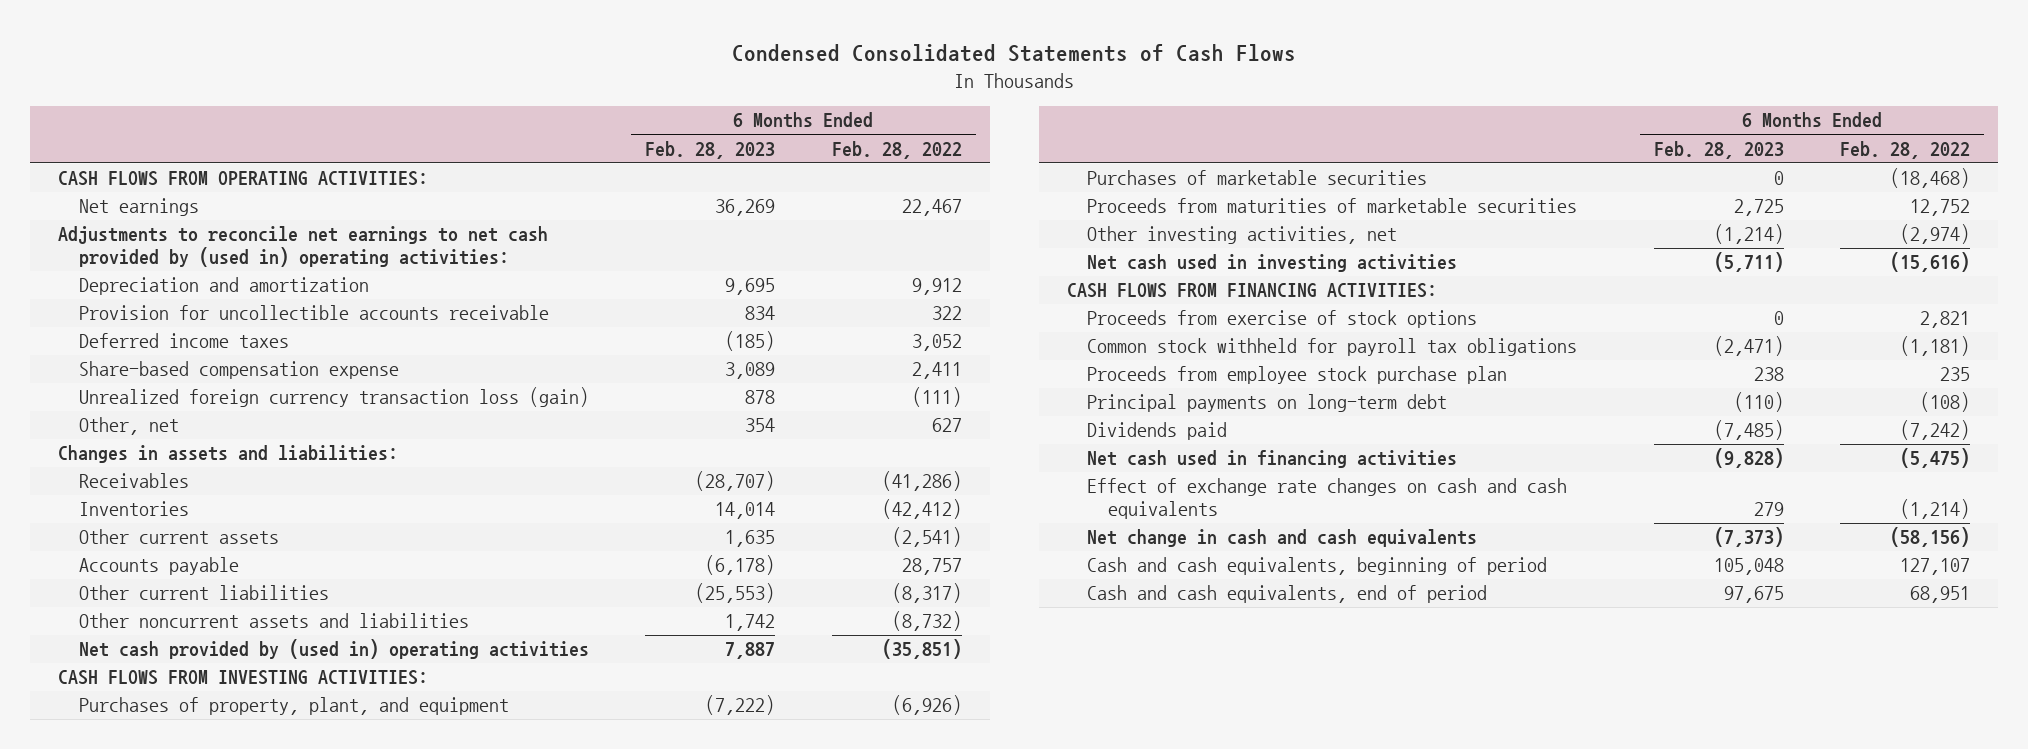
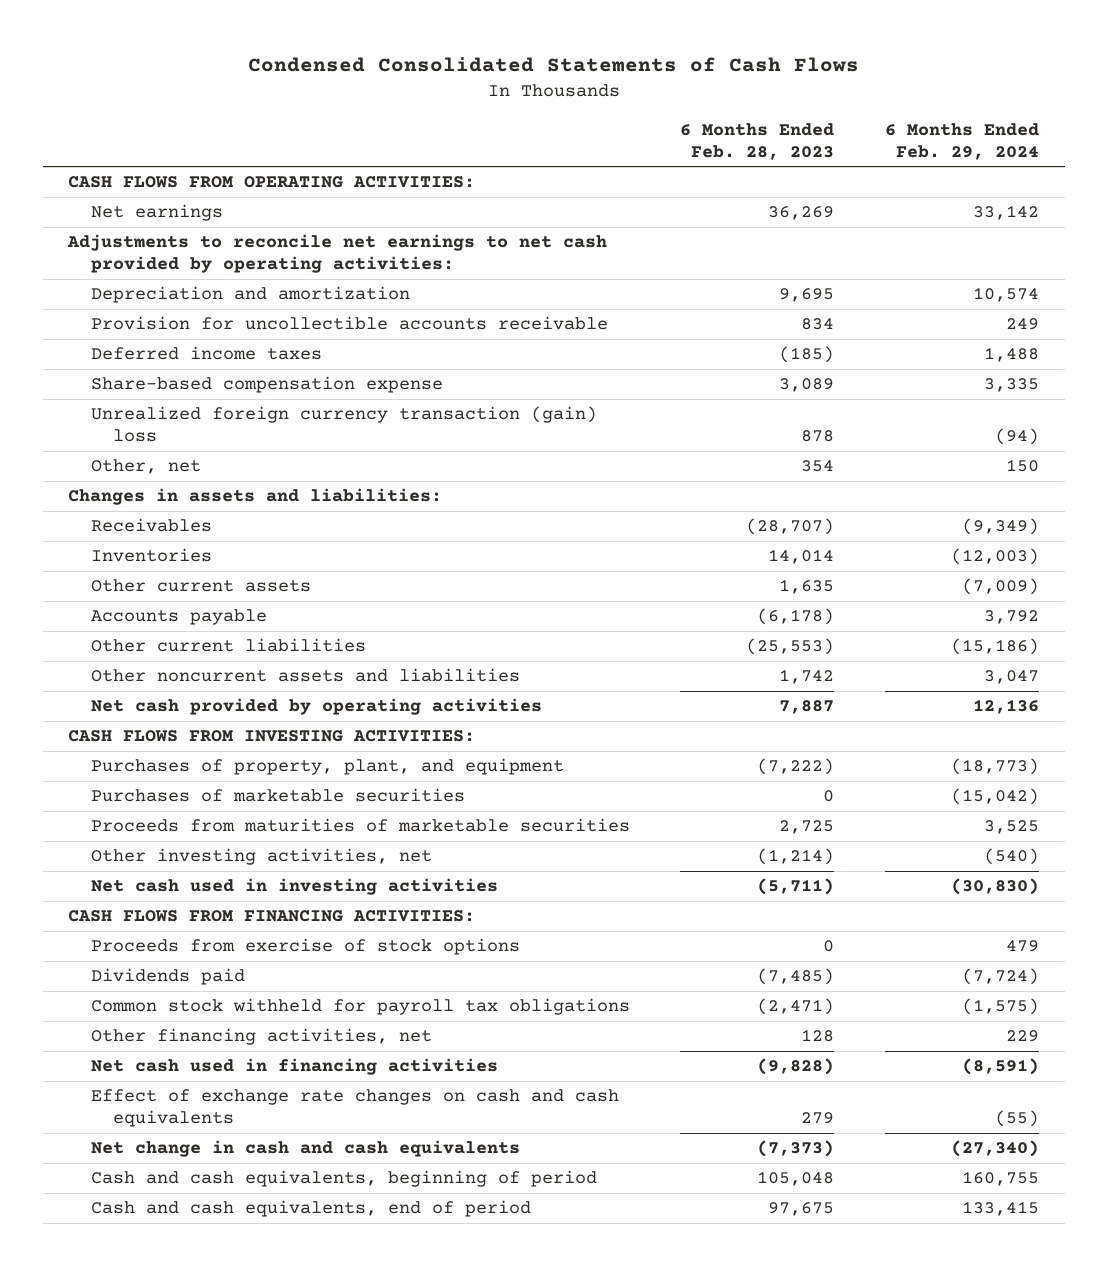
[831,140,962,159] Feb. 28, 2022 -> none
none -> [885,122,1040,160] 6 Months Ended Feb. 29, 2024
[58,226,549,268] Adjustments to reconcile net earnings to net cash provided by (used in) operating activities: -> [67,234,608,274] Adjustments to reconcile net earnings to net cash provided by operating activities:
[78,387,589,408] Unrealized foreign currency transaction loss (gain) -> [90,406,597,443] Unrealized foreign currency transaction (gain) loss
[78,639,589,660] Net cash provided by (used in) operating activities -> [90,698,542,716] Net cash provided by operating activities
[1087,366,1508,385] Proceeds from employee stock purchase plan -> none
[1087,394,1448,413] Principal payments on long-term debt -> none
[1087,338,1578,357] Common stock withheld for payroll tax obligations -> [90,998,630,1016] Common stock withheld for payroll tax obligations
none -> [90,1028,432,1046] Other financing activities, net

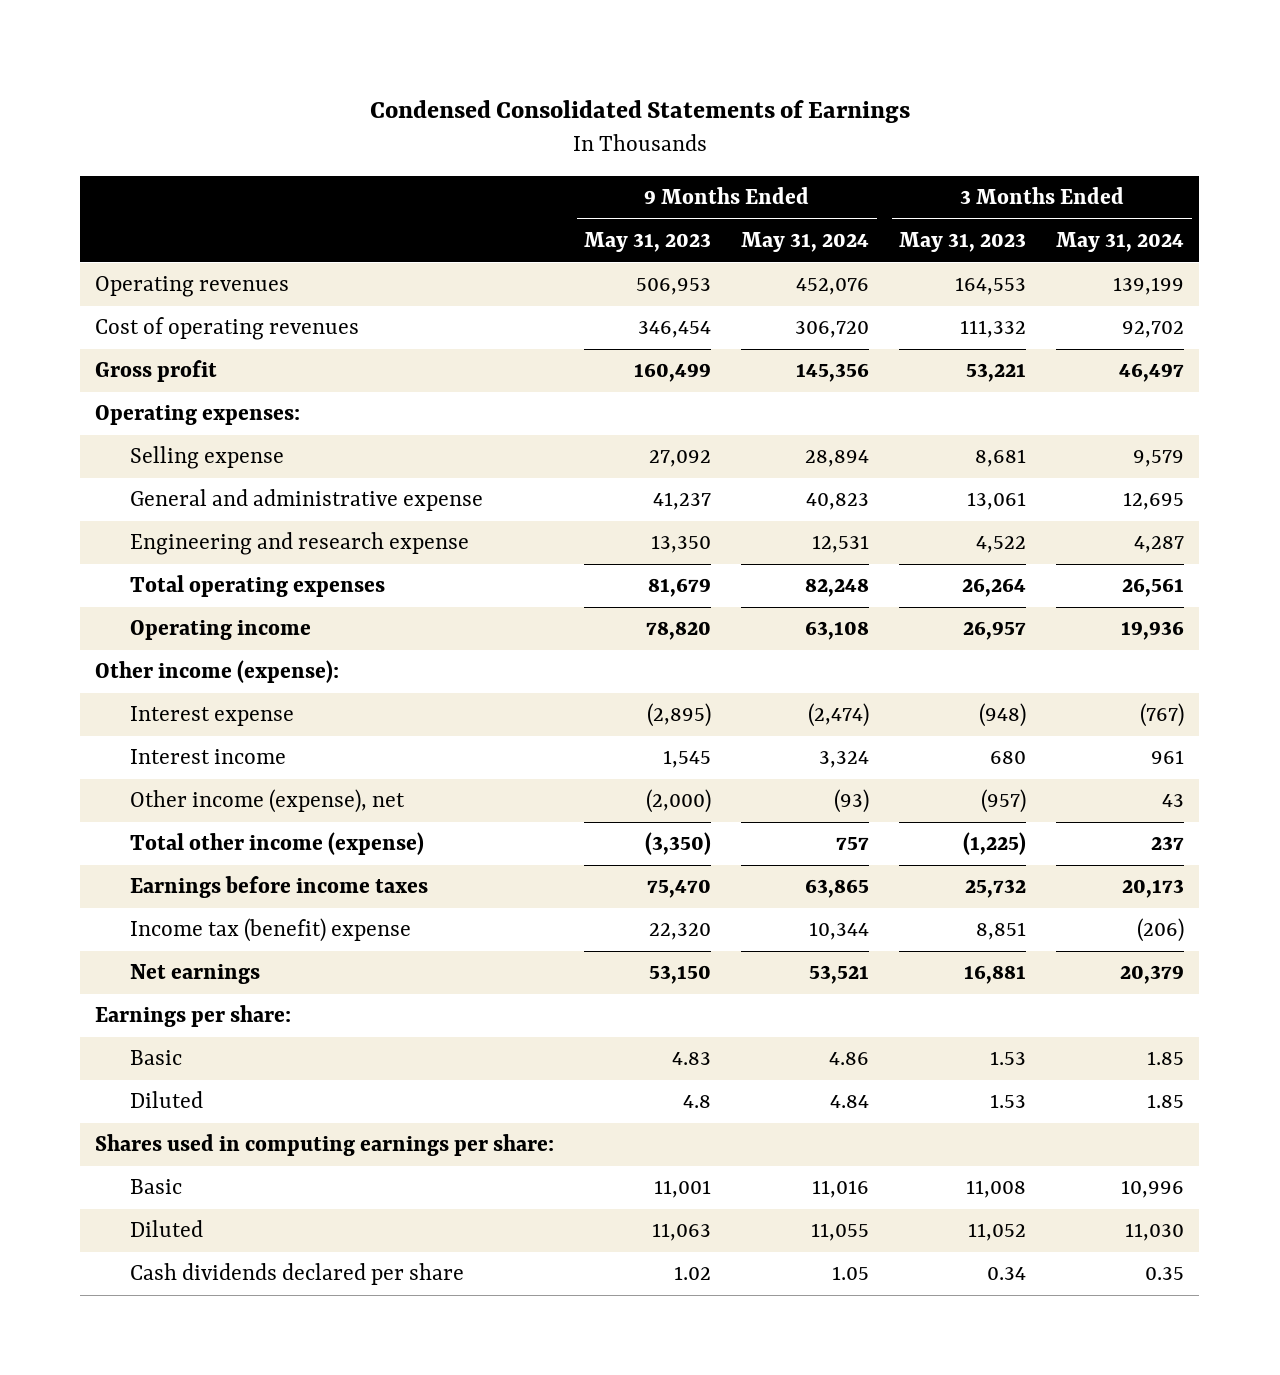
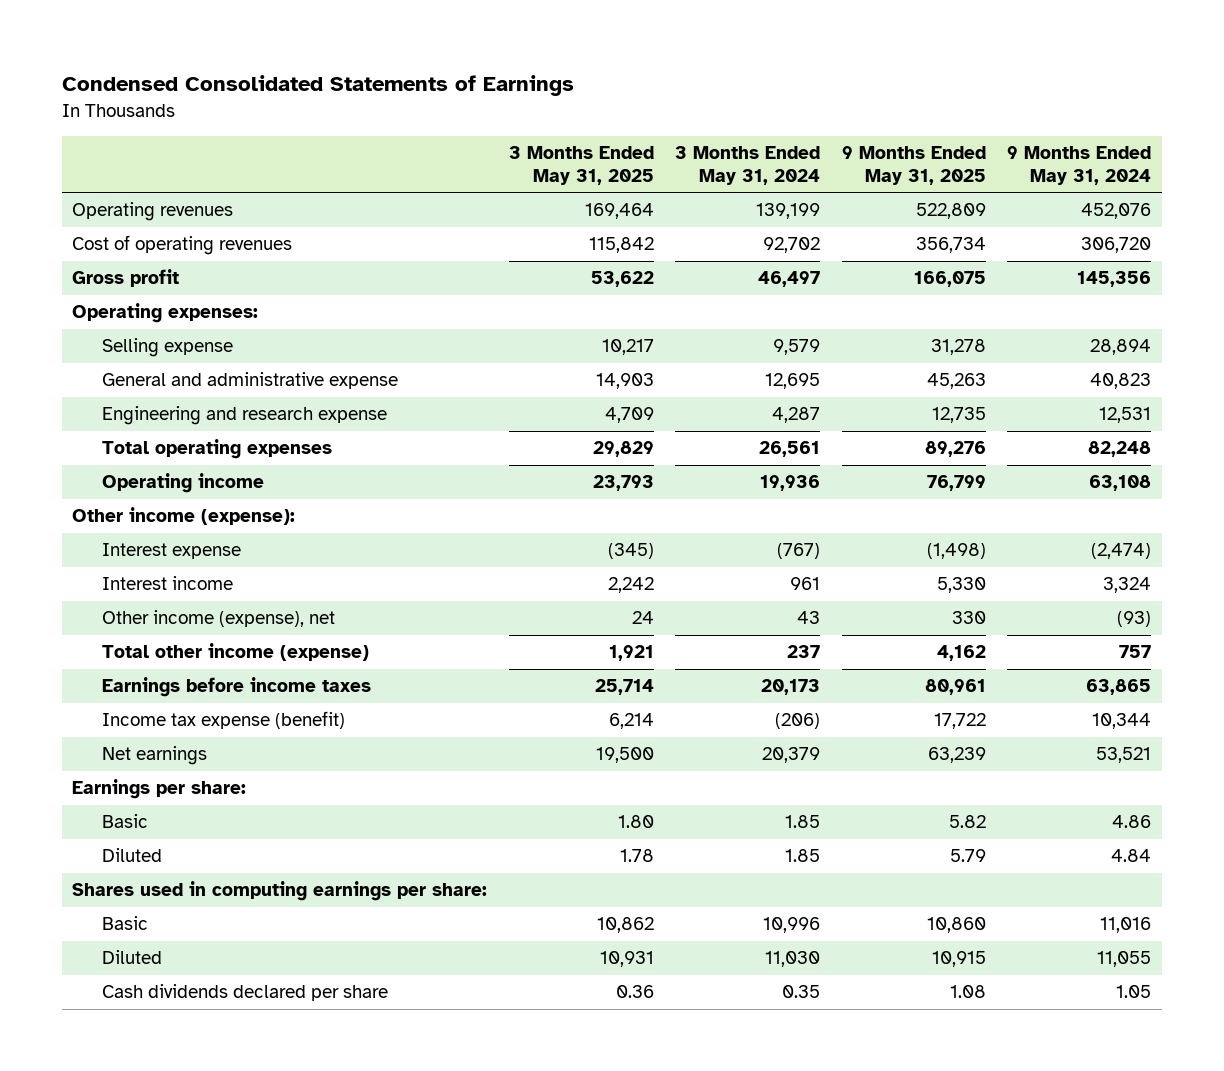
[584,232,712,253] May 31, 2023 -> none
[899,232,1027,253] May 31, 2023 -> none
none -> [508,145,654,185] 3 Months Ended May 31, 2025
none -> [841,145,986,185] 9 Months Ended May 31, 2025
[129,918,411,943] Income tax (benefit) expense -> [101,711,345,730] Income tax expense (benefit)

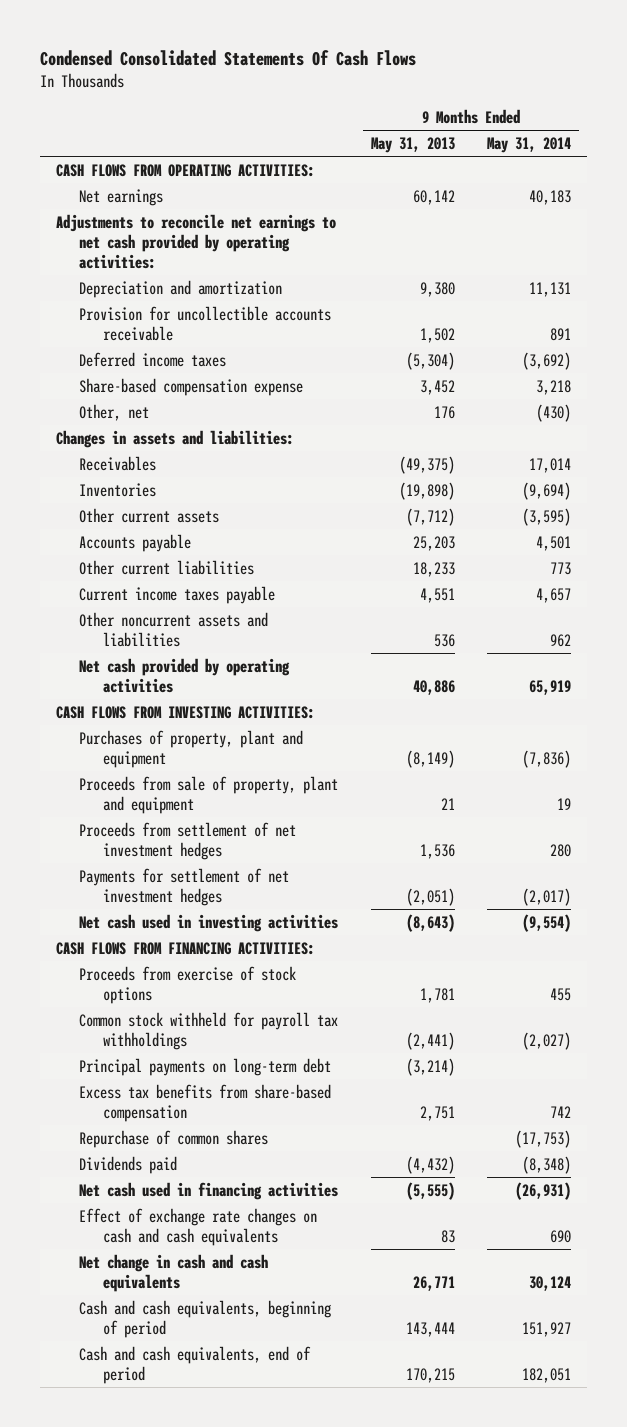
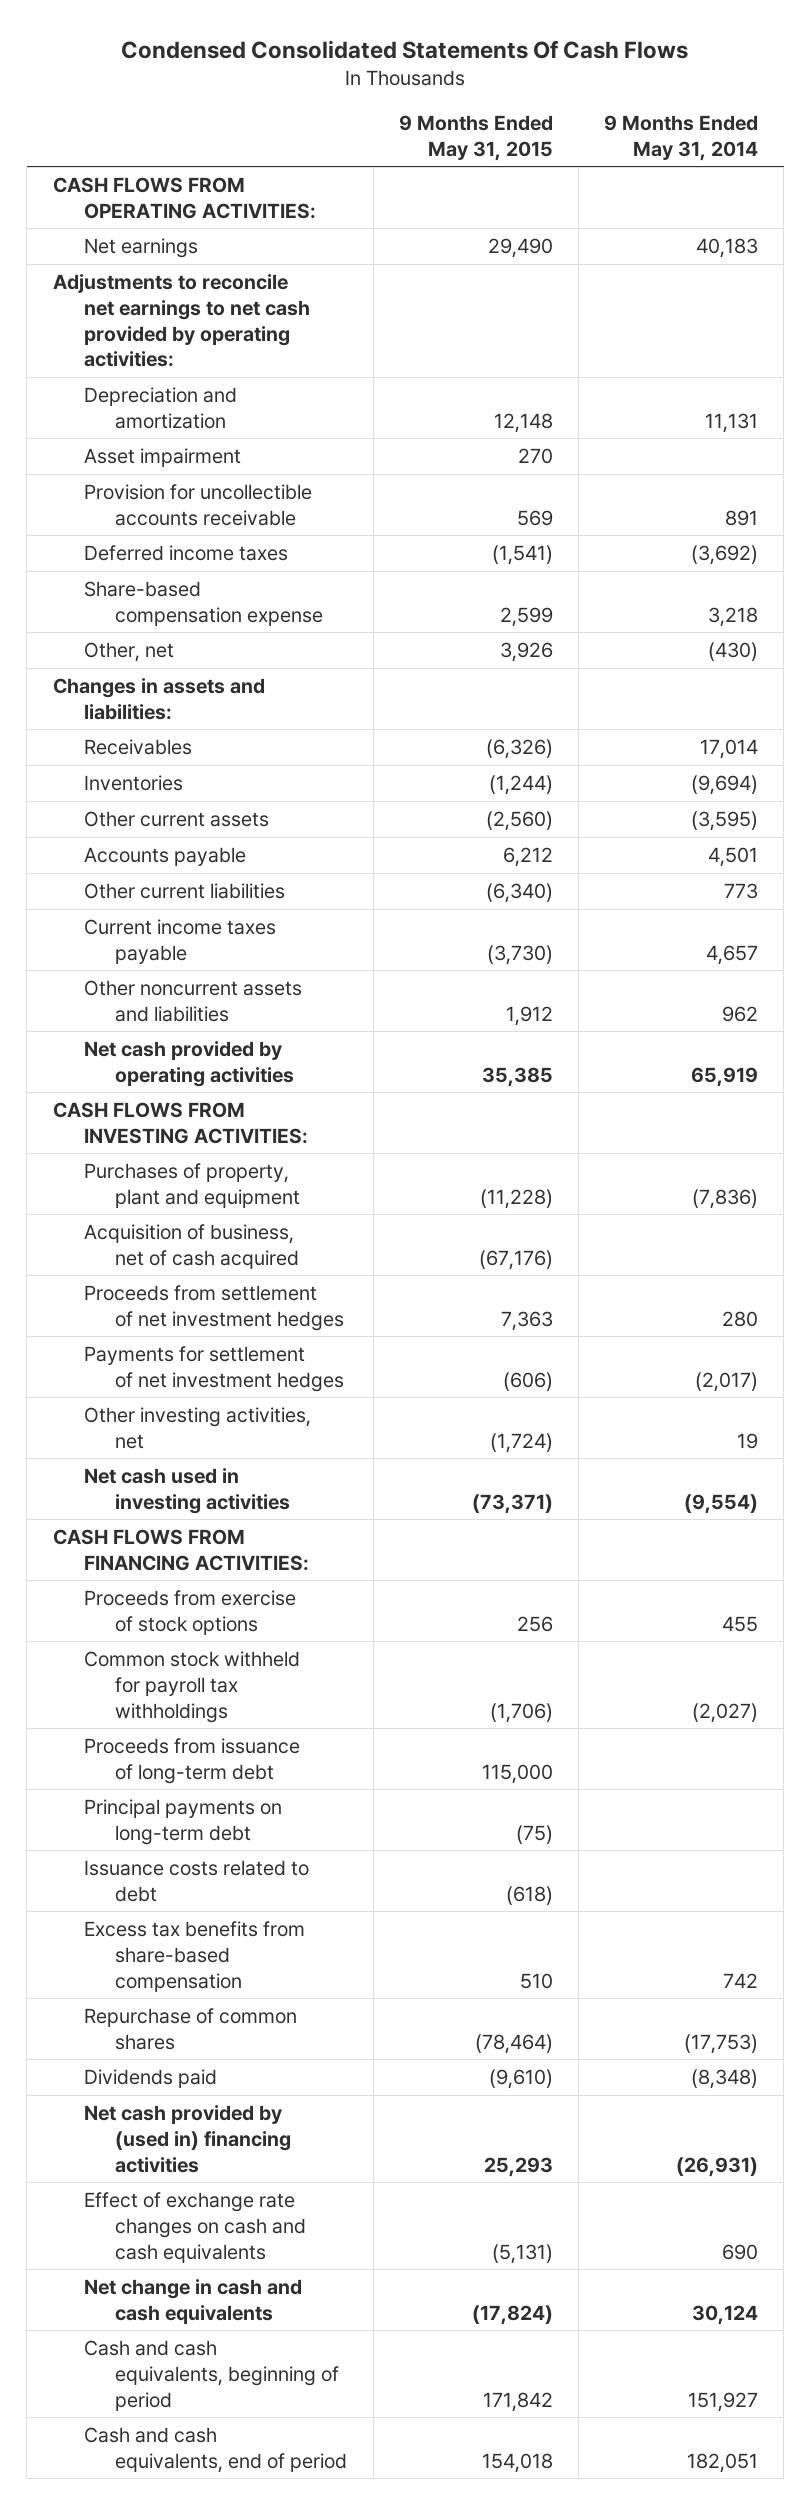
[370,136,455,153] May 31, 2013 -> none
none -> [398,114,553,161] 9 Months Ended May 31, 2015
none -> [83,447,241,467] Asset impairment
[79,775,339,814] Proceeds from sale of property, plant and equipment -> none
none -> [83,1223,300,1269] Acquisition of business, net of cash acquired
none -> [83,1406,311,1449] Other investing activities, net
none -> [83,1737,300,1784] Proceeds from issuance of long-term debt
none -> [83,1859,309,1902] Issuance costs related to debt
[79,1181,339,1200] Net cash used in financing activities -> [83,2104,292,2173] Net cash provided by (used in) financing activities

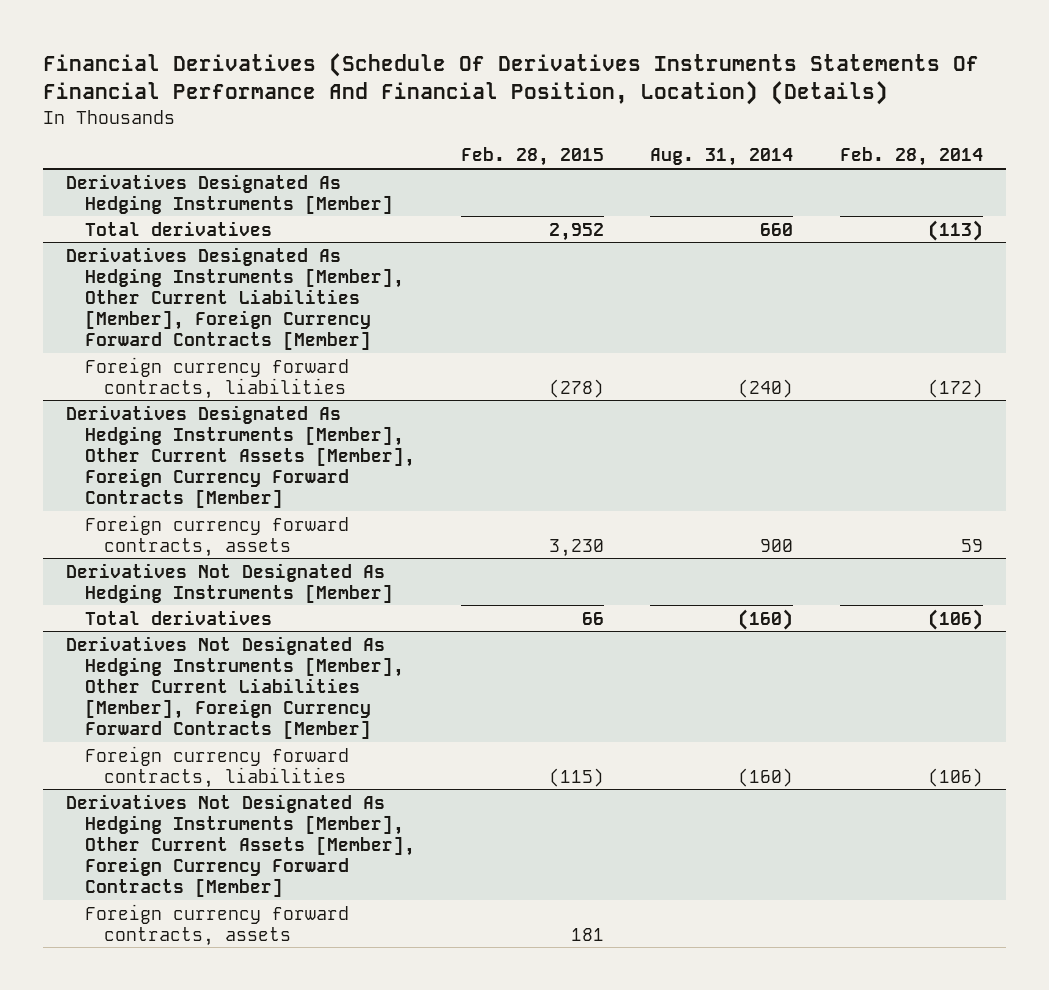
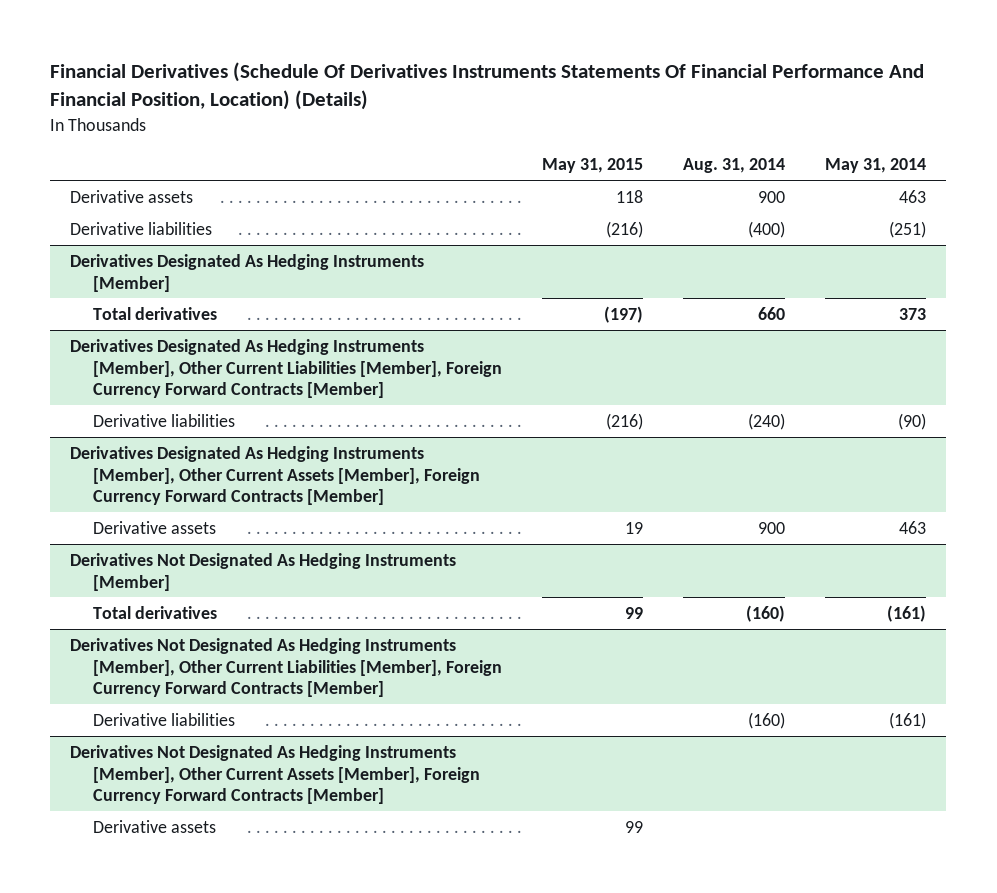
[461,147,605,167] Feb. 28, 2015 -> none
[839,147,983,167] Feb. 28, 2014 -> none
none -> [542,158,644,174] May 31, 2015
none -> [825,158,927,174] May 31, 2014
none -> [70,189,194,203] Derivative assets
none -> [70,221,213,235] Derivative liabilities
[84,356,349,399] Foreign currency forward contracts, liabilities -> none
none -> [93,413,236,427] Derivative liabilities
[84,514,349,557] Foreign currency forward contracts, assets -> none
none -> [93,520,217,534] Derivative assets
[84,745,349,788] Foreign currency forward contracts, liabilities -> none
none -> [93,712,236,726] Derivative liabilities
[84,903,349,946] Foreign currency forward contracts, assets -> none
none -> [93,819,217,833] Derivative assets

